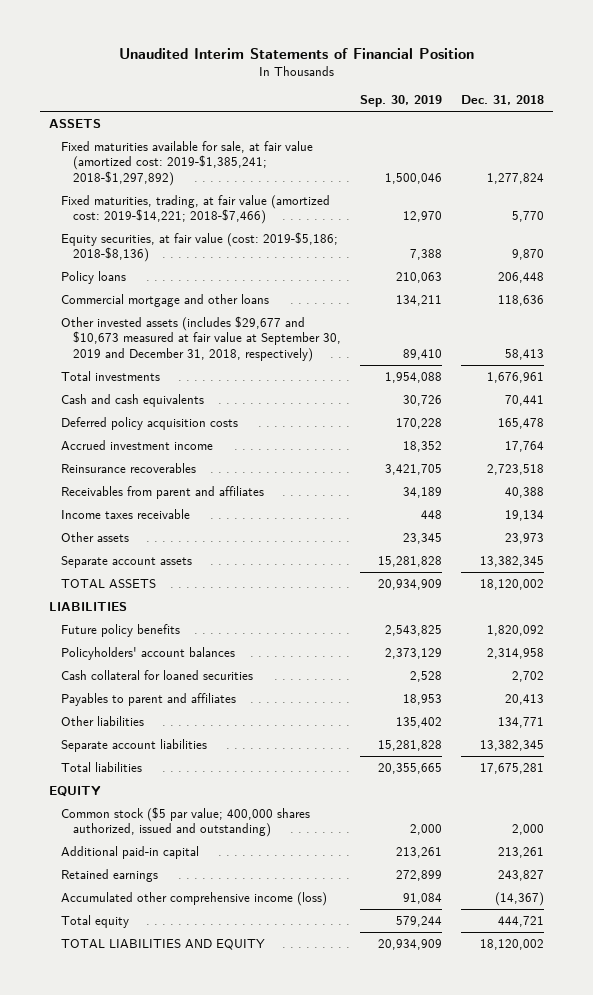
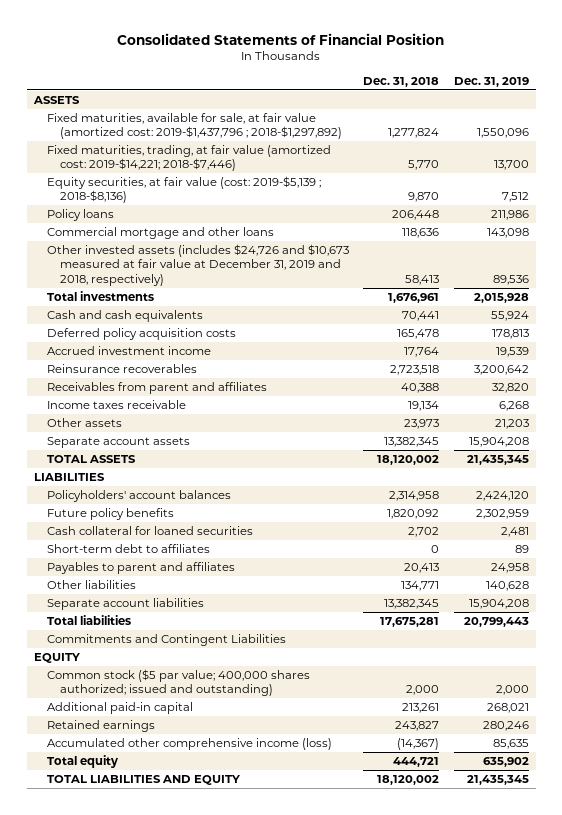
[118,48,474,60] Unaudited Interim Statements of Financial Position -> [117,32,445,45] Consolidated Statements of Financial Position
[359,95,442,108] Sep. 30, 2019 -> none
none -> [453,76,529,87] Dec. 31, 2019
[61,140,314,187] Fixed maturities available for sale, at fair value (amortized cost: 2019-$1,385,241; 2018-$1,297,892) -> [46,113,342,140] Fixed maturities, available for sale, at fair value (amortized cost: 2019-$1,437,796 ; 2018-$1,297,892)
[61,194,331,225] Fixed maturities, trading, at fair value (amortized cost: 2019-$14,221; 2018-$7,466) -> [46,145,331,172] Fixed maturities, trading, at fair value (amortized cost: 2019-$14,221; 2018-$7,446)
[61,231,339,263] Equity securities, at fair value (cost: 2019-$5,186; 2018-$8,136) -> [46,176,321,204] Equity securities, at fair value (cost: 2019-$5,139 ; 2018-$8,136)
[61,315,341,363] Other invested assets (includes $29,677 and $10,673 measured at fair value at September 30, 2019 and December 31, 2018, respectively) -> [46,244,349,286] Other invested assets (includes $24,726 and $10,673 measured at fair value at December 31, 2019 and 2018, respectively)
[61,623,181,637] Future policy benefits -> [46,508,174,521] Future policy benefits
none -> [46,544,210,554] Short-term debt to affiliates
none -> [46,634,286,647] Commitments and Contingent Liabilities
[61,806,311,838] Common stock ($5 par value; 400,000 shares authorized, issued and outstanding) -> [46,669,310,697] Common stock ($5 par value; 400,000 shares authorized; issued and outstanding)

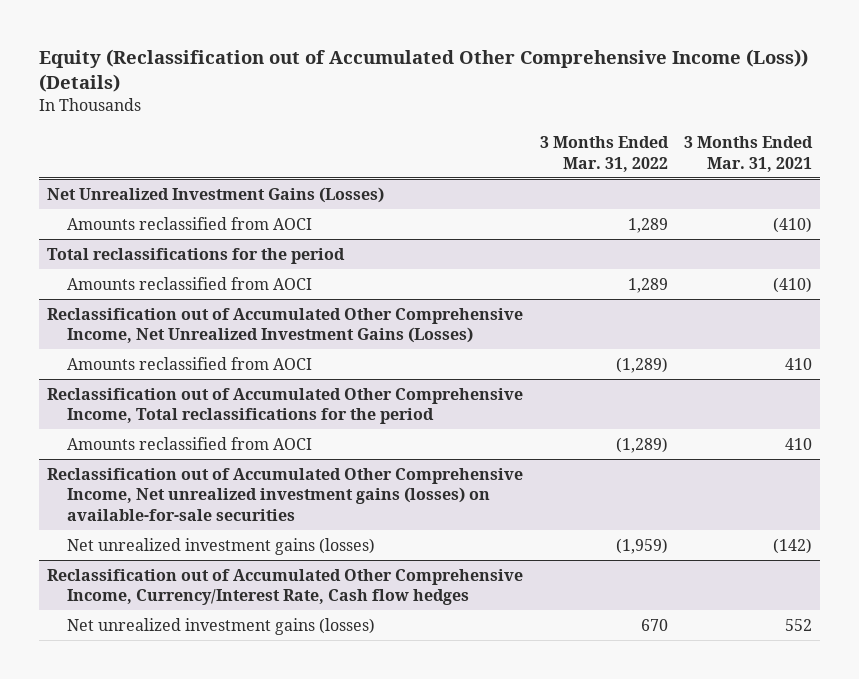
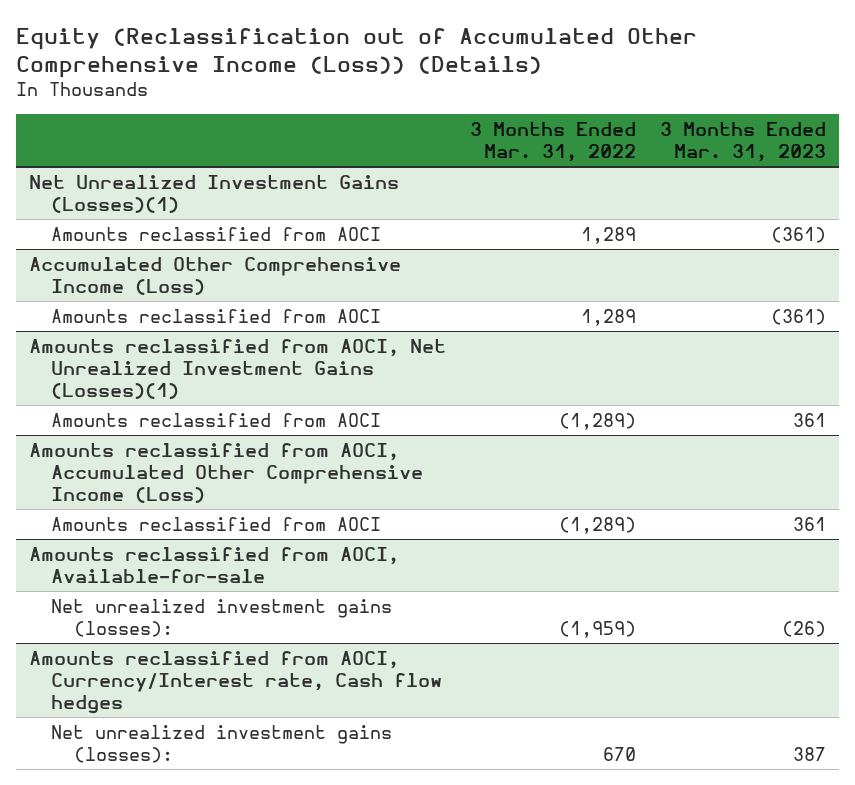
[684,136,814,172] 3 Months Ended Mar. 31, 2021 -> none
none -> [660,121,827,162] 3 Months Ended Mar. 31, 2023
[47,186,385,203] Net Unrealized Investment Gains (Losses) -> [28,174,399,213] Net Unrealized Investment Gains (Losses)(1)
[47,247,346,264] Total reclassifications for the period -> [28,256,401,295] Accumulated Other Comprehensive Income (Loss)
[47,307,524,344] Reclassification out of Accumulated Other Comprehensive Income, Net Unrealized Investment Gains (Losses) -> none
none -> [28,338,446,400] Amounts reclassified from AOCI, Net Unrealized Investment Gains (Losses)(1)
[47,387,524,425] Reclassification out of Accumulated Other Comprehensive Income, Total reclassifications for the period -> none
none -> [28,442,424,504] Amounts reclassified from AOCI, Accumulated Other Comprehensive Income (Loss)
[47,467,524,521] Reclassification out of Accumulated Other Comprehensive Income, Net unrealized investment gains (losses) on available-for-sale securities -> none
[47,568,524,606] Reclassification out of Accumulated Other Comprehensive Income, Currency/Interest Rate, Cash flow hedges -> none
none -> [28,546,399,583] Amounts reclassified from AOCI, Available-for-sale
[66,537,375,555] Net unrealized investment gains (losses) -> [51,598,393,637] Net unrealized investment gains (losses):
none -> [28,650,443,715] Amounts reclassified from AOCI, Currency/Interest rate, Cash flow hedges
[66,617,375,635] Net unrealized investment gains (losses) -> [51,724,393,763] Net unrealized investment gains (losses):

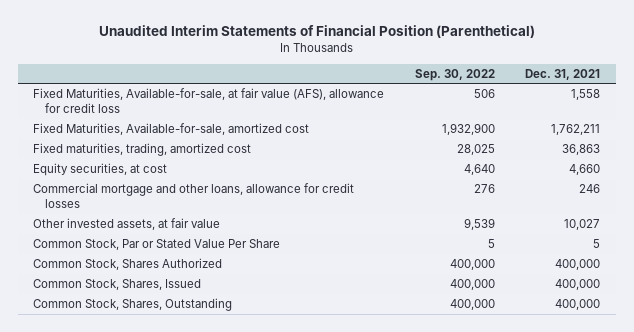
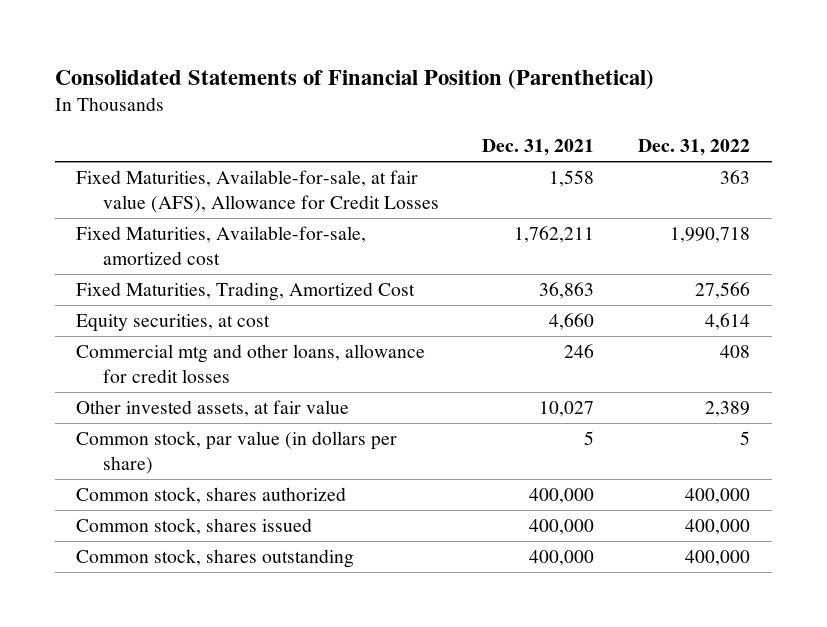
[98,25,535,39] Unaudited Interim Statements of Financial Position (Parenthetical) -> [54,68,654,89] Consolidated Statements of Financial Position (Parenthetical)
[414,68,495,81] Sep. 30, 2022 -> none
none -> [638,139,751,157] Dec. 31, 2022
[33,88,385,113] Fixed Maturities, Available-for-sale, at fair value (AFS), allowance for credit loss -> [76,169,439,213] Fixed Maturities, Available-for-sale, at fair value (AFS), Allowance for Credit Losses
[33,143,252,157] Fixed maturities, trading, amortized cost -> [76,281,416,301] Fixed Maturities, Trading, Amortized Cost
[33,183,355,208] Commercial mortgage and other loans, allowance for credit losses -> [76,343,426,383] Commercial mtg and other loans, allowance for credit losses
[33,239,281,251] Common Stock, Par or Stated Value Per Share -> [76,430,398,474] Common stock, par value (in dollars per share)
[33,258,223,271] Common Stock, Shares Authorized -> [76,486,347,504] Common stock, shares authorized
[33,279,202,291] Common Stock, Shares, Issued -> [76,517,313,535] Common stock, shares issued
[33,298,233,312] Common Stock, Shares, Outstanding -> [76,548,355,568] Common stock, shares outstanding

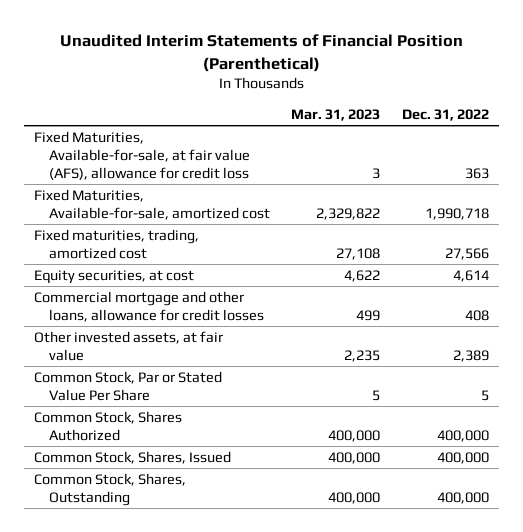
[54,68,654,89] Consolidated Statements of Financial Position (Parenthetical) -> [59,34,463,72] Unaudited Interim Statements of Financial Position (Parenthetical)
[482,139,595,157] Dec. 31, 2021 -> none
none -> [291,108,381,121] Mar. 31, 2023
[76,169,439,213] Fixed Maturities, Available-for-sale, at fair value (AFS), Allowance for Credit Losses -> [34,130,251,180] Fixed Maturities, Available-for-sale, at fair value (AFS), allowance for credit loss
[76,281,416,301] Fixed Maturities, Trading, Amortized Cost -> [34,228,200,259] Fixed maturities, trading, amortized cost
[76,343,426,383] Commercial mtg and other loans, allowance for credit losses -> [34,290,265,322] Commercial mortgage and other loans, allowance for credit losses
[76,430,398,474] Common stock, par value (in dollars per share) -> [34,370,223,401] Common Stock, Par or Stated Value Per Share
[76,486,347,504] Common stock, shares authorized -> [34,410,183,441] Common Stock, Shares Authorized
[76,517,313,535] Common stock, shares issued -> [34,450,232,464] Common Stock, Shares, Issued
[76,548,355,568] Common stock, shares outstanding -> [34,472,187,506] Common Stock, Shares, Outstanding

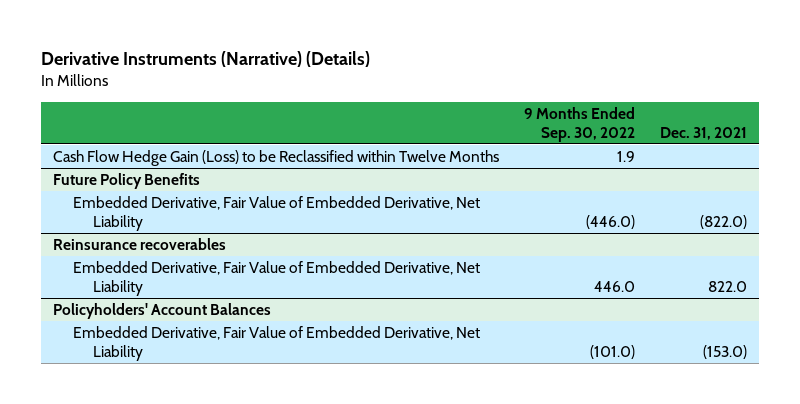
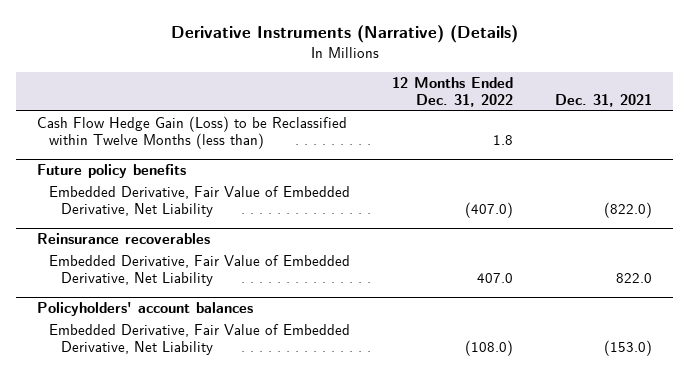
[523,106,635,142] 9 Months Ended Sep. 30, 2022 -> none
none -> [392,76,514,108] 12 Months Ended Dec. 31, 2022
[53,149,500,166] Cash Flow Hedge Gain (Loss) to be Reclassified within Twelve Months -> [36,115,347,150] Cash Flow Hedge Gain (Loss) to be Reclassified within Twelve Months (less than)
[53,172,201,189] Future Policy Benefits -> [36,164,186,179] Future policy benefits
[53,302,272,319] Policyholders' Account Balances -> [36,302,253,317] Policyholders' account balances

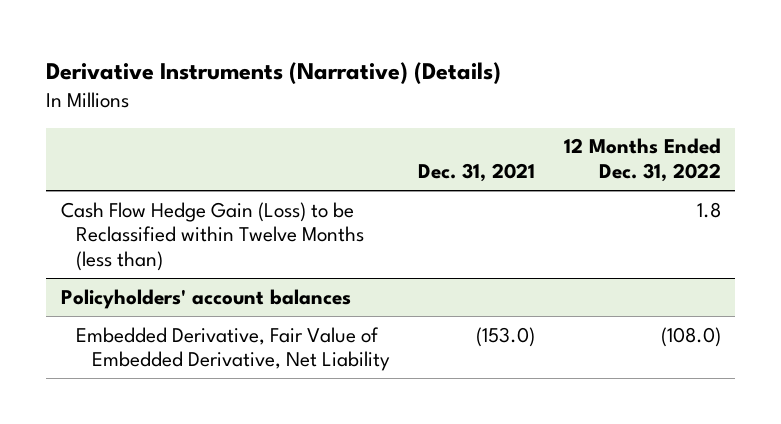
[36,164,186,179] Future policy benefits -> none
[48,185,350,218] Embedded Derivative, Fair Value of Embedded Derivative, Net Liability -> none
[36,233,210,245] Reinsurance recoverables -> none
[48,254,350,287] Embedded Derivative, Fair Value of Embedded Derivative, Net Liability -> none

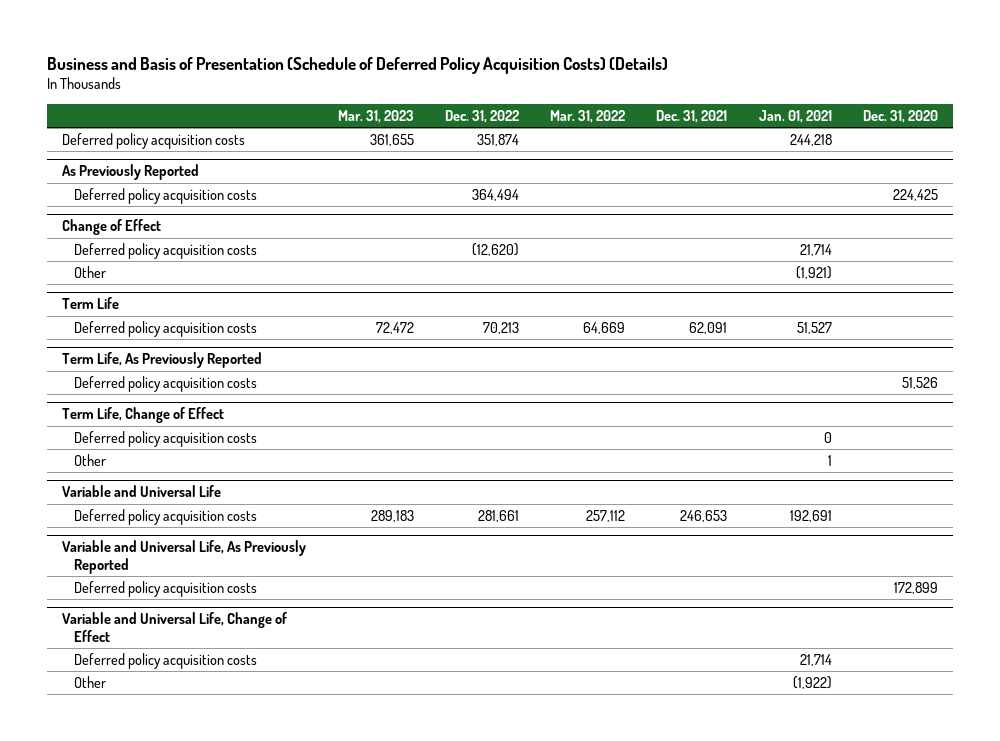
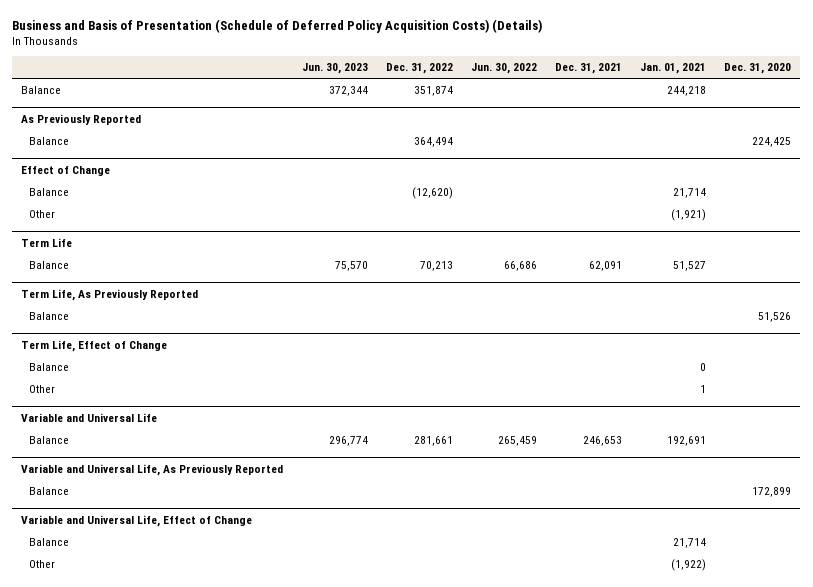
[337,109,414,123] Mar. 31, 2023 -> none
[550,109,626,123] Mar. 31, 2022 -> none
none -> [301,63,368,75] Jun. 30, 2023
none -> [470,63,537,75] Jun. 30, 2022
[62,132,246,149] Deferred policy acquisition costs -> [21,86,62,95] Balance
[73,187,257,204] Deferred policy acquisition costs -> [29,137,70,146] Balance
[62,219,162,236] Change of Effect -> [21,165,111,176] Effect of Change
[73,242,257,259] Deferred policy acquisition costs -> [29,188,70,197] Balance
[73,320,257,337] Deferred policy acquisition costs -> [29,261,70,270] Balance
[73,375,257,392] Deferred policy acquisition costs -> [29,312,70,321] Balance
[62,407,225,424] Term Life, Change of Effect -> [21,339,168,352] Term Life, Effect of Change
[73,430,257,447] Deferred policy acquisition costs -> [29,363,70,372] Balance
[73,508,257,525] Deferred policy acquisition costs -> [29,436,70,445] Balance
[73,580,257,597] Deferred policy acquisition costs -> [29,487,70,496] Balance
[62,612,288,642] Variable and Universal Life, Change of Effect -> [21,514,253,527] Variable and Universal Life, Effect of Change
[73,652,257,669] Deferred policy acquisition costs -> [29,538,70,547] Balance

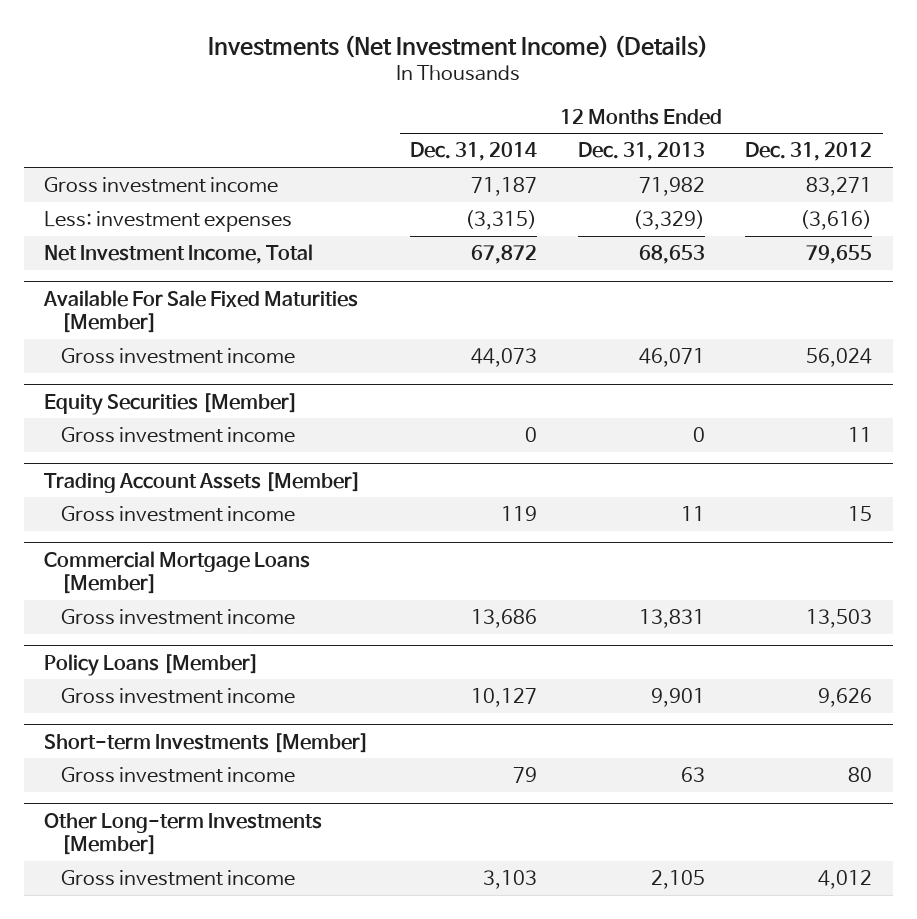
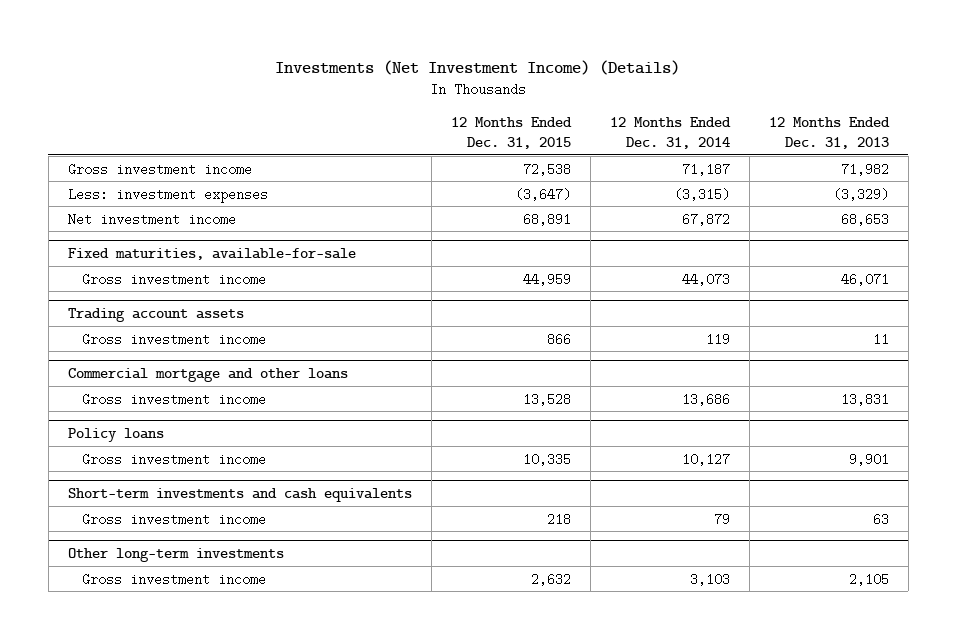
[745,142,873,162] Dec. 31, 2012 -> none
none -> [450,117,572,149] 12 Months Ended Dec. 31, 2015
[44,243,314,264] Net Investment Income, Total -> [67,212,236,226] Net investment income
[43,289,359,334] Available For Sale Fixed Maturities [Member] -> [67,248,356,261] Fixed maturities, available-for-sale
[44,392,299,415] Equity Securities [Member] -> none
[60,426,295,443] Gross investment income -> none
[44,471,362,493] Trading Account Assets [Member] -> [67,308,244,323] Trading account assets
[44,550,311,595] Commercial Mortgage Loans [Member] -> [67,368,348,383] Commercial mortgage and other loans
[44,653,260,676] Policy Loans [Member] -> [67,428,164,443] Policy loans
[44,732,370,753] Short-term Investments [Member] -> [67,488,412,503] Short-term investments and cash equivalents
[44,812,323,856] Other Long-term Investments [Member] -> [67,548,284,563] Other long-term investments

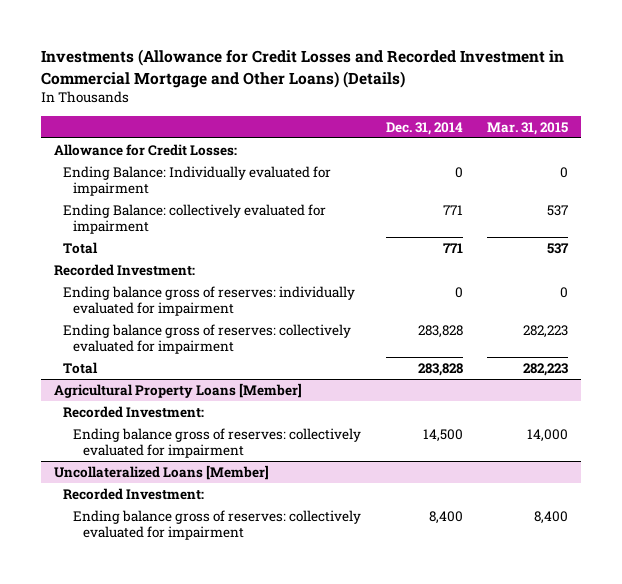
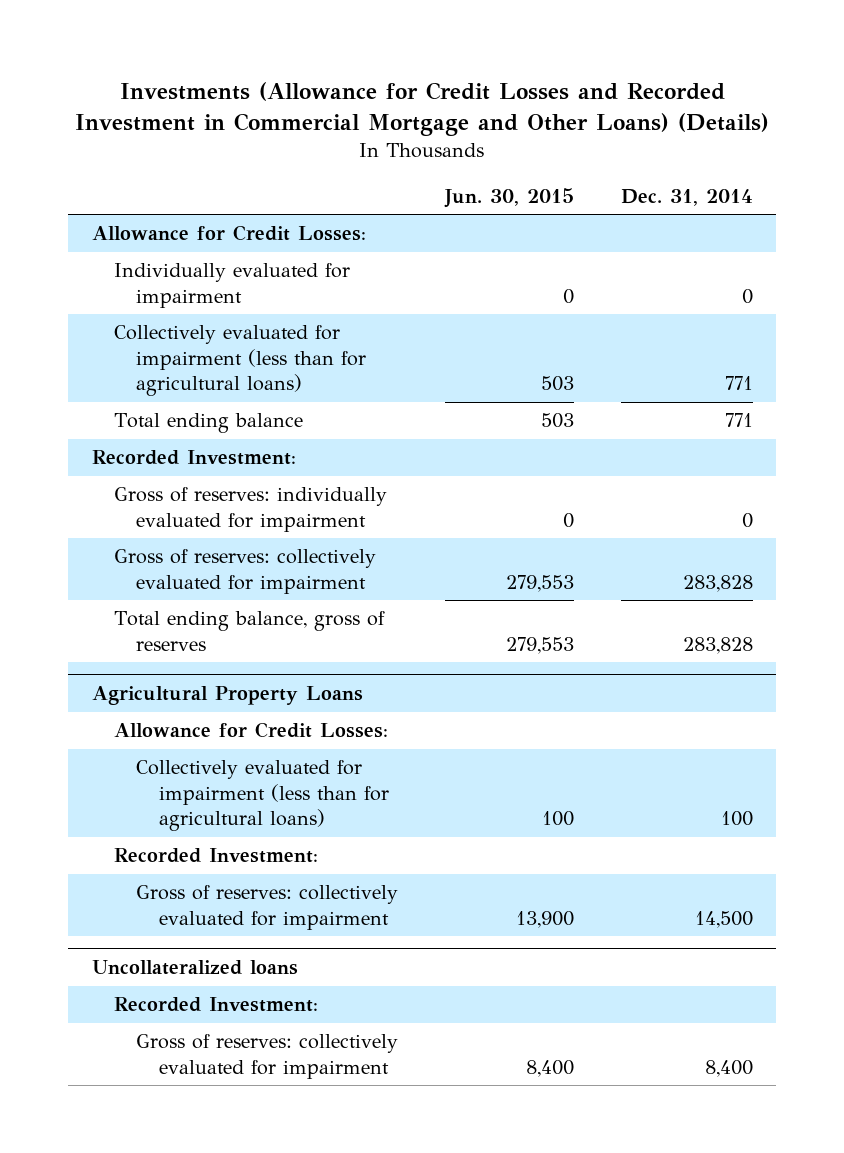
[487,121,569,135] Mar. 31, 2015 -> none
none -> [444,187,575,208] Jun. 30, 2015
[63,166,332,196] Ending Balance: Individually evaluated for impairment -> [114,263,351,308] Individually evaluated for impairment
[63,204,327,234] Ending Balance: collectively evaluated for impairment -> [114,325,367,397] Collectively evaluated for impairment (less than for agricultural loans)
[63,242,99,255] Total -> [114,413,304,434] Total ending balance
[63,286,356,316] Ending balance gross of reserves: individually evaluated for impairment -> [114,487,388,532] Gross of reserves: individually evaluated for impairment
[63,324,352,354] Ending balance gross of reserves: collectively evaluated for impairment -> [114,549,377,594] Gross of reserves: collectively evaluated for impairment
[63,362,99,375] Total -> [114,611,386,651] Total ending balance, gross of reserves
[53,383,302,399] Agricultural Property Loans [Member] -> [91,686,363,706] Agricultural Property Loans
none -> [114,722,389,739] Allowance for Credit Losses:
none -> [136,760,389,832] Collectively evaluated for impairment (less than for agricultural loans)
[73,428,362,458] Ending balance gross of reserves: collectively evaluated for impairment -> [136,885,399,930] Gross of reserves: collectively evaluated for impairment
[53,465,269,481] Uncollateralized Loans [Member] -> [91,960,298,976] Uncollateralized loans
[73,510,362,540] Ending balance gross of reserves: collectively evaluated for impairment -> [136,1034,399,1079] Gross of reserves: collectively evaluated for impairment

